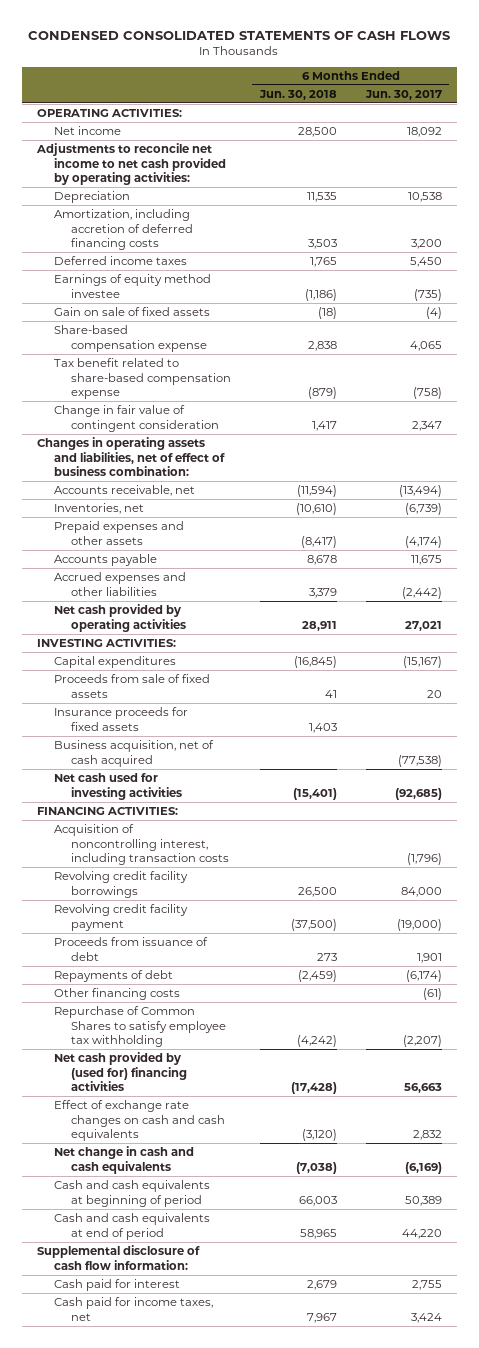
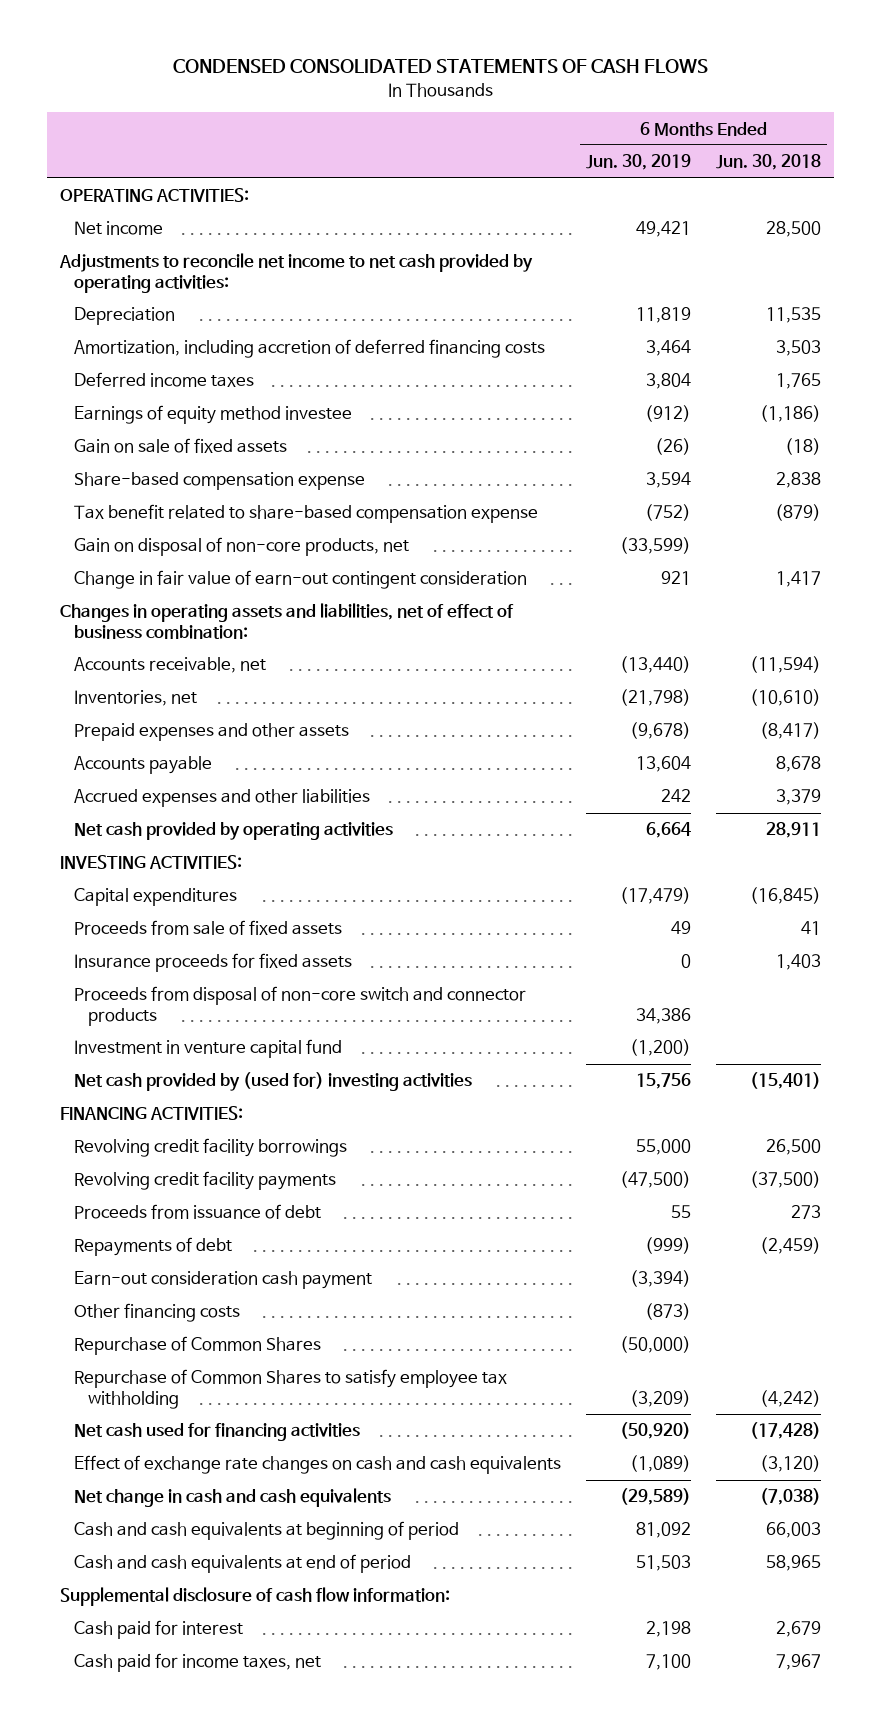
[364,89,442,100] Jun. 30, 2017 -> none
none -> [586,154,692,171] Jun. 30, 2019
none -> [73,537,409,557] Gain on disposal of non-core products, net
[53,405,219,432] Change in fair value of contingent consideration -> [73,570,527,590] Change in fair value of earn-out contingent consideration
[53,740,214,767] Business acquisition, net of cash acquired -> none
none -> [73,986,526,1026] Proceeds from disposal of non-core switch and connector products
none -> [73,1039,342,1059] Investment in venture capital fund
[53,773,182,800] Net cash used for investing activities -> [73,1072,472,1092] Net cash provided by (used for) investing activities
[53,824,229,866] Acquisition of noncontrolling interest, including transaction costs -> none
[53,904,188,931] Revolving credit facility payment -> [73,1171,336,1191] Revolving credit facility payments
none -> [73,1271,372,1290] Earn-out consideration cash payment
none -> [73,1336,321,1356] Repurchase of Common Shares
[53,1052,187,1092] Net cash provided by (used for) financing activities -> [73,1423,360,1442] Net cash used for financing activities

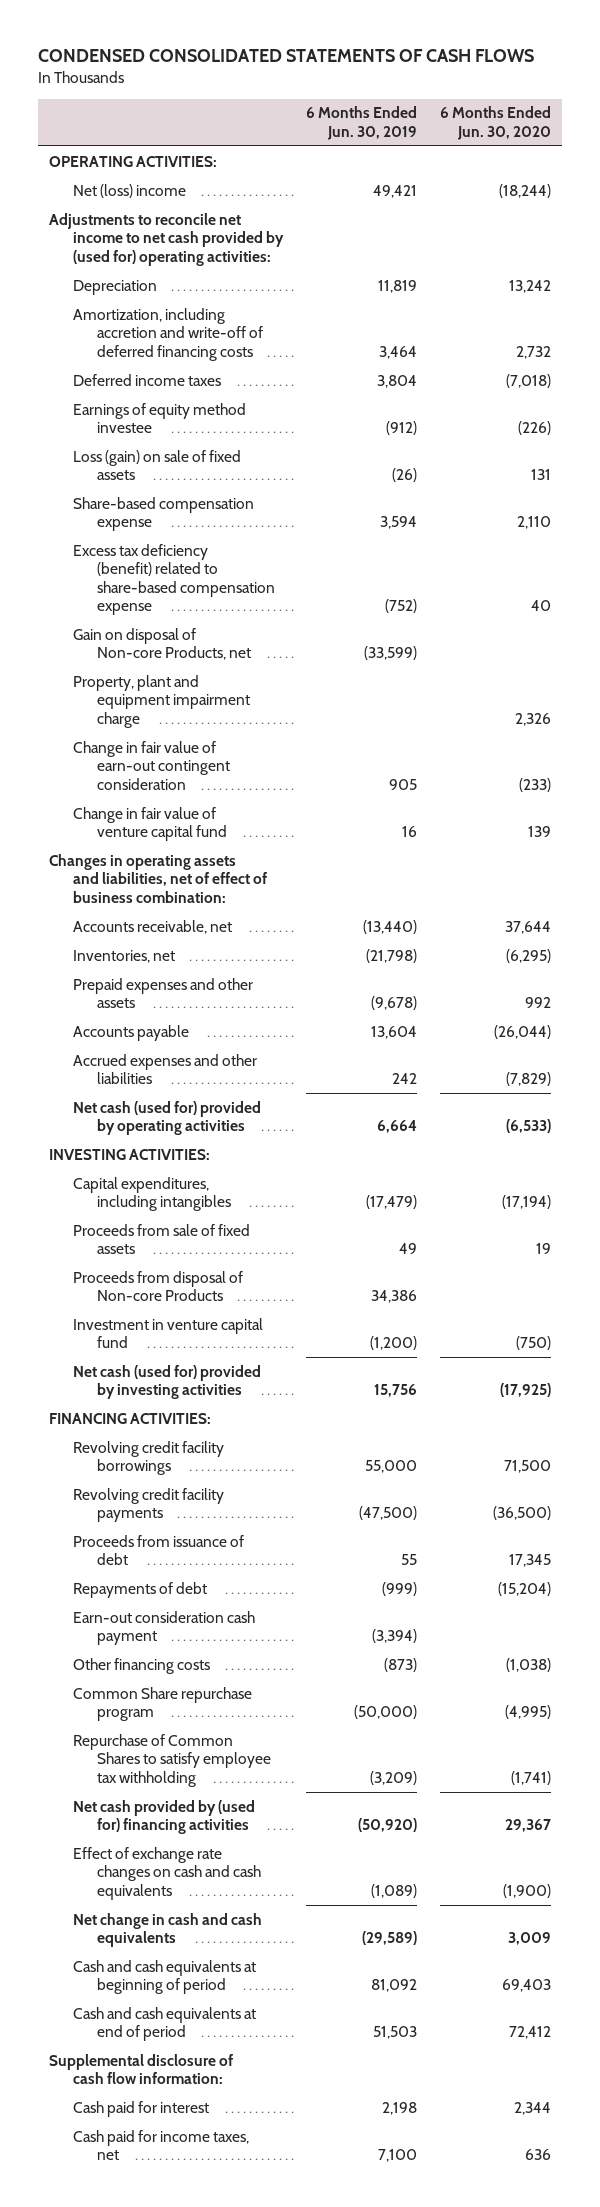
[716,154,822,171] Jun. 30, 2018 -> none
none -> [439,106,551,140] 6 Months Ended Jun. 30, 2020
[73,221,163,236] Net income -> [72,183,186,198] Net (loss) income
[58,253,533,293] Adjustments to reconcile net income to net cash provided by operating activities: -> [48,212,284,266] Adjustments to reconcile net income to net cash provided by (used for) operating activities:
[73,339,545,359] Amortization, including accretion of deferred financing costs -> [72,307,263,361] Amortization, including accretion and write-off of deferred financing costs
[73,438,287,454] Gain on sale of fixed assets -> [72,449,241,481] Loss (gain) on sale of fixed assets
[73,504,538,524] Tax benefit related to share-based compensation expense -> [72,543,275,616] Excess tax deficiency (benefit) related to share-based compensation expense
[73,537,409,557] Gain on disposal of non-core products, net -> [72,627,251,661] Gain on disposal of Non-core Products, net
none -> [72,674,250,728] Property, plant and equipment impairment charge
[661,571,692,586] 921 -> [388,778,417,790] 905
none -> [72,806,227,842] Change in fair value of venture capital fund
[73,822,393,841] Net cash provided by operating activities -> [72,1100,261,1136] Net cash (used for) provided by operating activities
[73,888,237,907] Capital expenditures -> [72,1176,231,1212] Capital expenditures, including intangibles
[73,953,352,973] Insurance proceeds for fixed assets -> none
[73,986,526,1026] Proceeds from disposal of non-core switch and connector products -> [72,1270,243,1302] Proceeds from disposal of Non-core Products
[73,1072,472,1092] Net cash provided by (used for) investing activities -> [72,1364,261,1400] Net cash (used for) provided by investing activities
[73,1336,321,1356] Repurchase of Common Shares -> [72,1686,252,1722] Common Share repurchase program
[73,1423,360,1442] Net cash used for financing activities -> [72,1799,255,1835] Net cash provided by (used for) financing activities

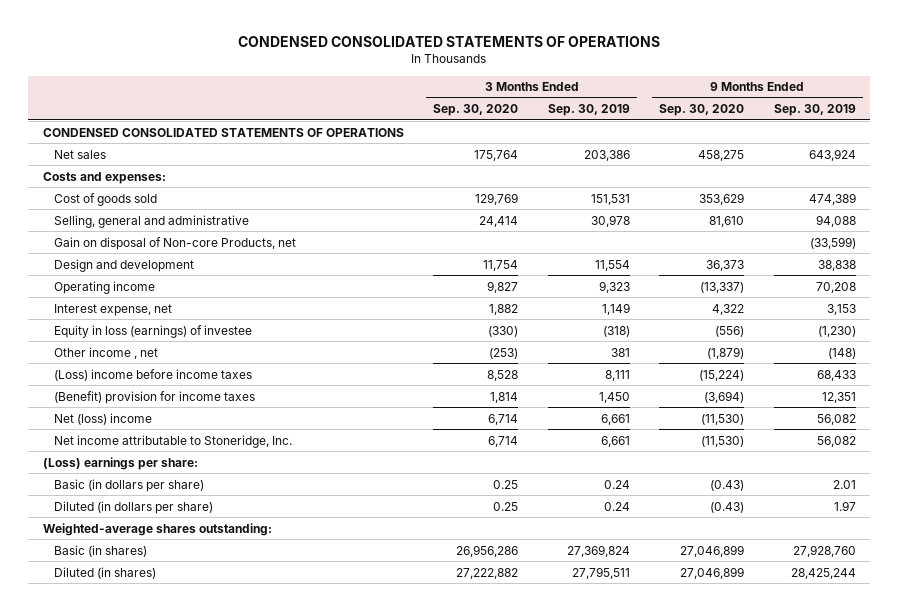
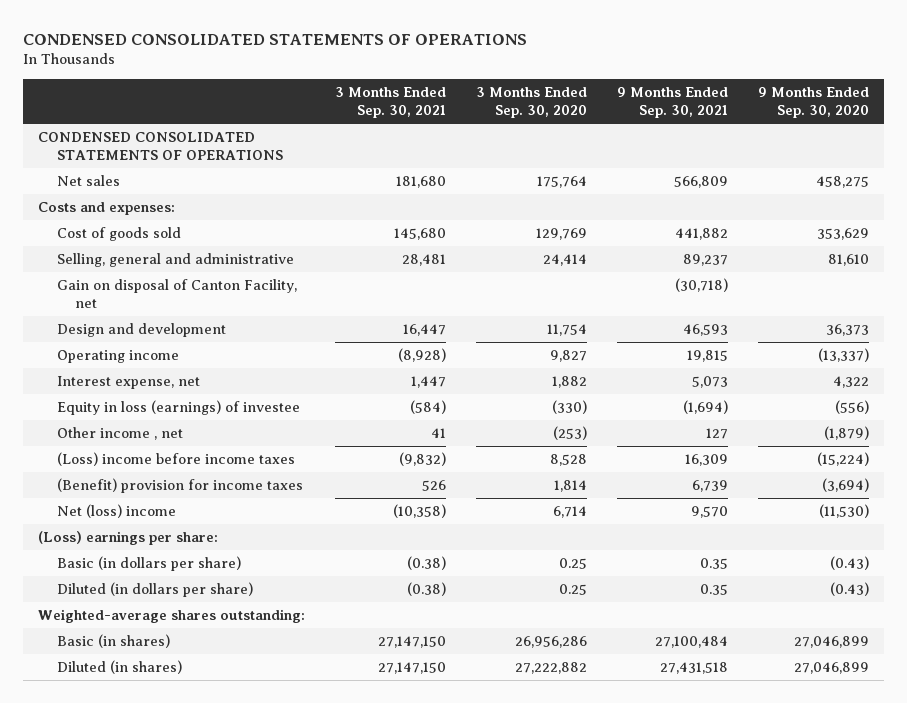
[547,104,630,117] Sep. 30, 2019 -> none
[773,104,856,117] Sep. 30, 2019 -> none
none -> [334,86,446,119] 3 Months Ended Sep. 30, 2021
none -> [616,86,728,119] 9 Months Ended Sep. 30, 2021
[54,236,297,250] Gain on disposal of Non-core Products, net -> [56,278,297,309] Gain on disposal of Canton Facility, net
[54,434,293,448] Net income attributable to Stoneridge, Inc. -> none

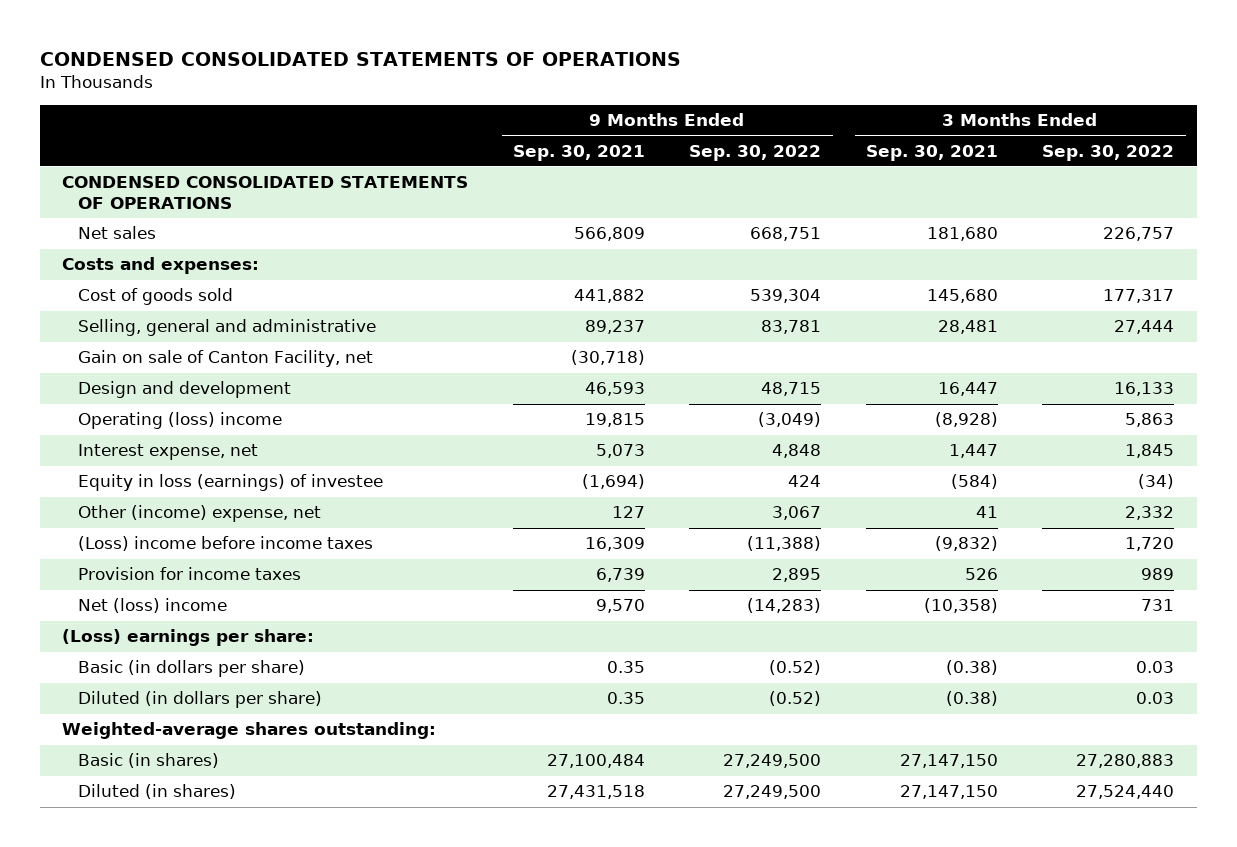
[475,86,587,119] 3 Months Ended Sep. 30, 2020 -> none
[757,86,869,119] 9 Months Ended Sep. 30, 2020 -> none
none -> [689,144,822,161] Sep. 30, 2022
none -> [1042,144,1175,161] Sep. 30, 2022
[56,278,297,309] Gain on disposal of Canton Facility, net -> [78,350,374,368] Gain on sale of Canton Facility, net
[56,349,179,363] Operating income -> [78,412,283,430] Operating (loss) income
[56,426,183,440] Other income , net -> [78,505,322,523] Other (income) expense, net
[56,477,303,493] (Benefit) provision for income taxes -> [78,567,302,581] Provision for income taxes

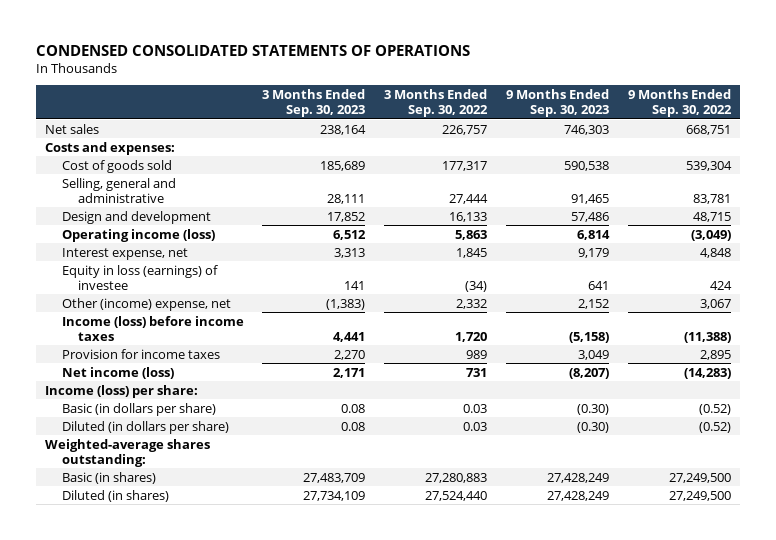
[512,144,645,161] Sep. 30, 2021 -> none
[865,144,998,161] Sep. 30, 2021 -> none
none -> [262,88,366,118] 3 Months Ended Sep. 30, 2023
none -> [506,88,610,118] 9 Months Ended Sep. 30, 2023
[62,176,469,209] CONDENSED CONSOLIDATED STATEMENTS OF OPERATIONS -> none
[78,350,374,368] Gain on sale of Canton Facility, net -> none
[78,412,283,430] Operating (loss) income -> [61,228,215,242] Operating income (loss)
[78,536,374,552] (Loss) income before income taxes -> [61,315,244,341] Income (loss) before income taxes
[78,598,228,614] Net (loss) income -> [61,366,174,379] Net income (loss)
[62,629,315,647] (Loss) earnings per share: -> [45,384,199,398] Income (loss) per share:

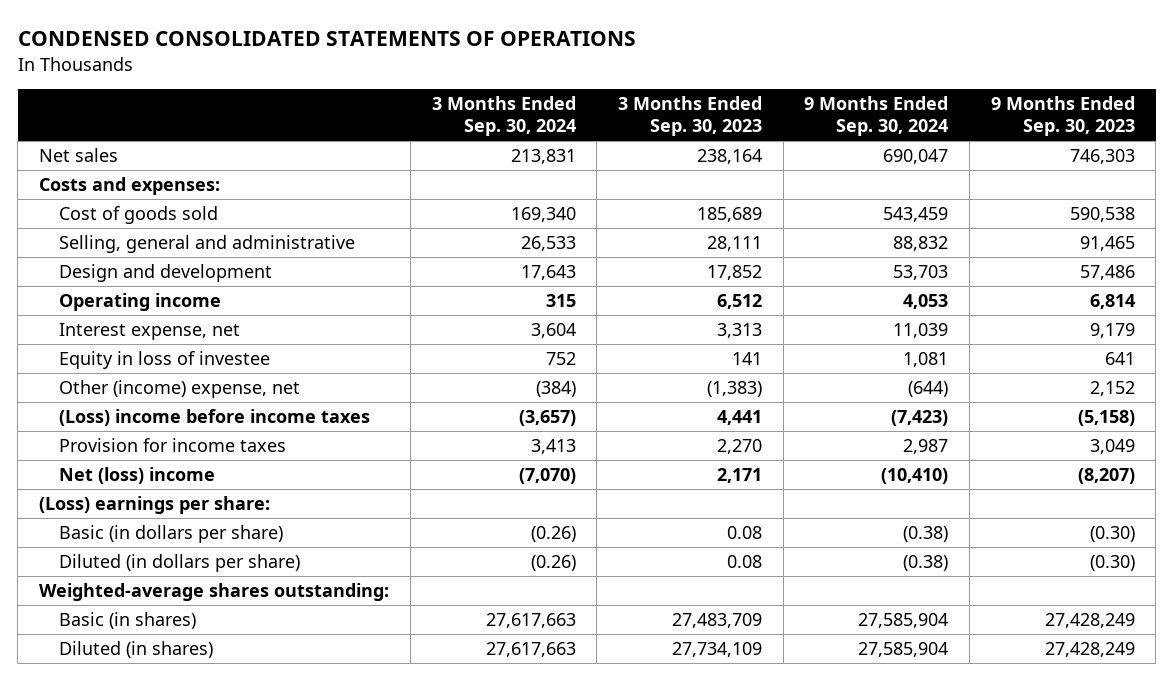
[384,88,489,118] 3 Months Ended Sep. 30, 2022 -> none
[627,88,732,118] 9 Months Ended Sep. 30, 2022 -> none
none -> [431,95,576,137] 3 Months Ended Sep. 30, 2024
none -> [804,95,949,137] 9 Months Ended Sep. 30, 2024
[61,228,215,242] Operating income (loss) -> [59,293,222,312] Operating income
[61,264,218,290] Equity in loss (earnings) of investee -> [59,351,271,370] Equity in loss of investee
[61,315,244,341] Income (loss) before income taxes -> [59,409,371,427] (Loss) income before income taxes
[61,366,174,379] Net income (loss) -> [59,467,216,485] Net (loss) income
[45,384,199,398] Income (loss) per share: -> [39,496,271,515] (Loss) earnings per share:

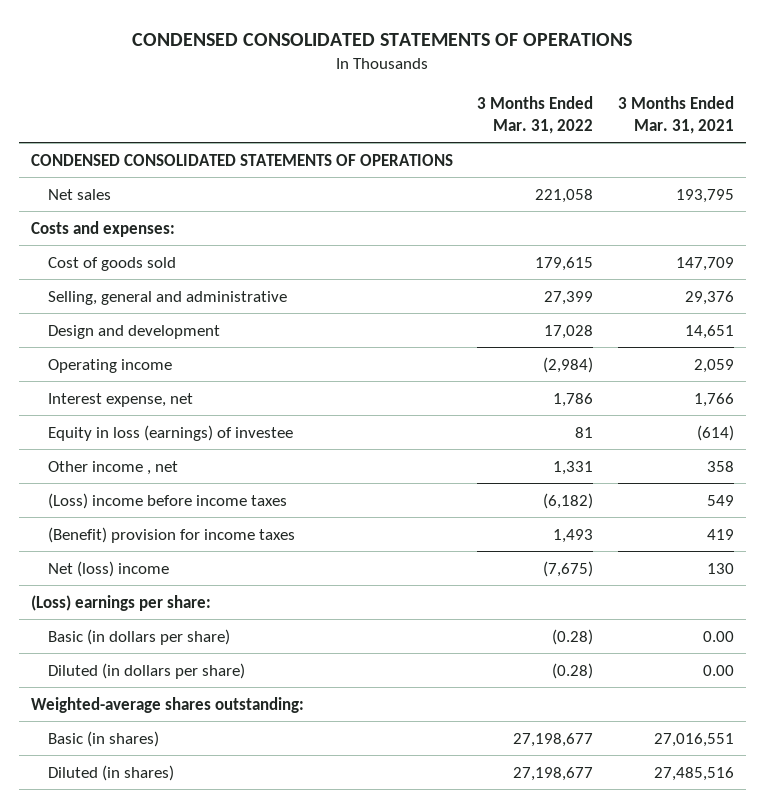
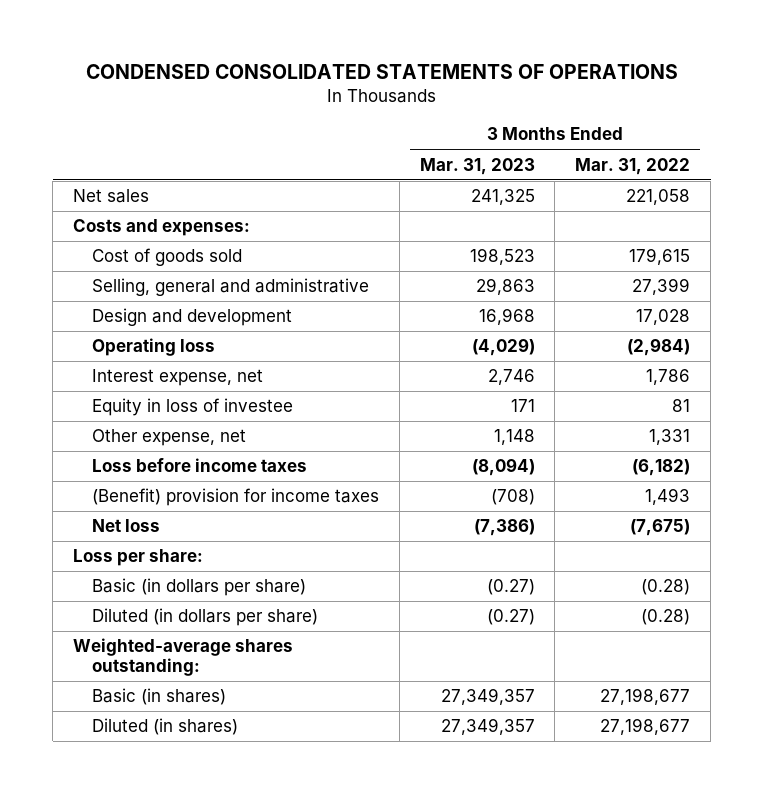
[617,95,734,134] 3 Months Ended Mar. 31, 2021 -> none
none -> [419,157,535,175] Mar. 31, 2023
[31,153,454,166] CONDENSED CONSOLIDATED STATEMENTS OF OPERATIONS -> none
[48,358,173,373] Operating income -> [92,338,216,357] Operating loss
[48,424,294,441] Equity in loss (earnings) of investee -> [92,398,294,417] Equity in loss of investee
[48,460,179,475] Other income , net -> [92,429,247,447] Other expense, net
[48,492,288,509] (Loss) income before income taxes -> [92,458,308,473] Loss before income taxes
[48,560,170,577] Net (loss) income -> [92,519,161,533] Net loss
[31,594,212,611] (Loss) earnings per share: -> [73,549,204,567] Loss per share:

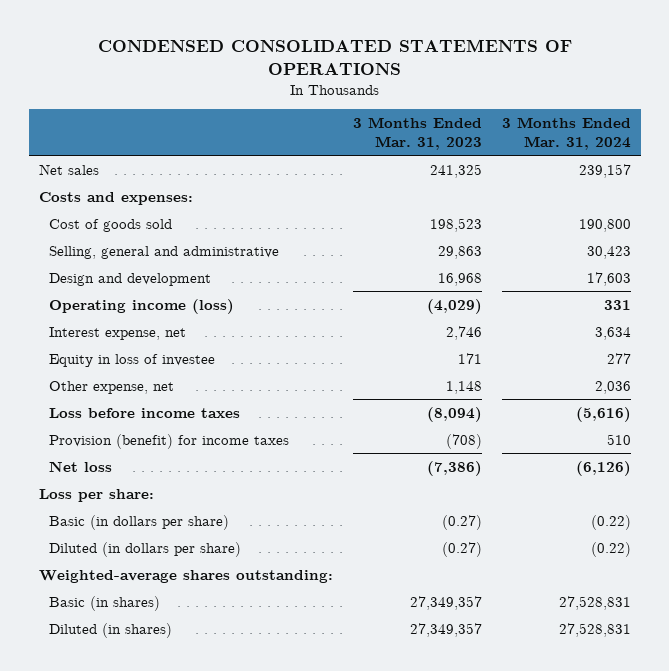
[575,157,691,175] Mar. 31, 2022 -> none
none -> [501,117,631,150] 3 Months Ended Mar. 31, 2024
[92,338,216,357] Operating loss -> [49,298,235,314] Operating income (loss)
[92,488,380,507] (Benefit) provision for income taxes -> [49,433,290,449] Provision (benefit) for income taxes

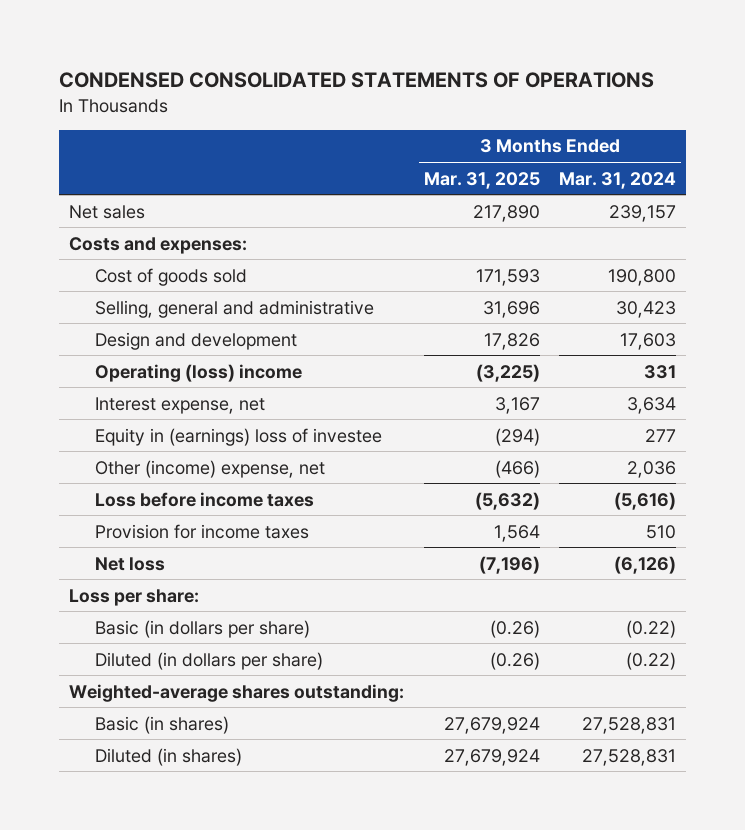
[352,117,482,150] 3 Months Ended Mar. 31, 2023 -> none
none -> [423,171,540,189] Mar. 31, 2025
[49,298,235,314] Operating income (loss) -> [94,363,302,382] Operating (loss) income
[49,353,216,367] Equity in loss of investee -> [94,427,382,446] Equity in (earnings) loss of investee
[49,380,175,394] Other expense, net -> [94,459,325,478] Other (income) expense, net
[49,433,290,449] Provision (benefit) for income taxes -> [94,523,309,539] Provision for income taxes

